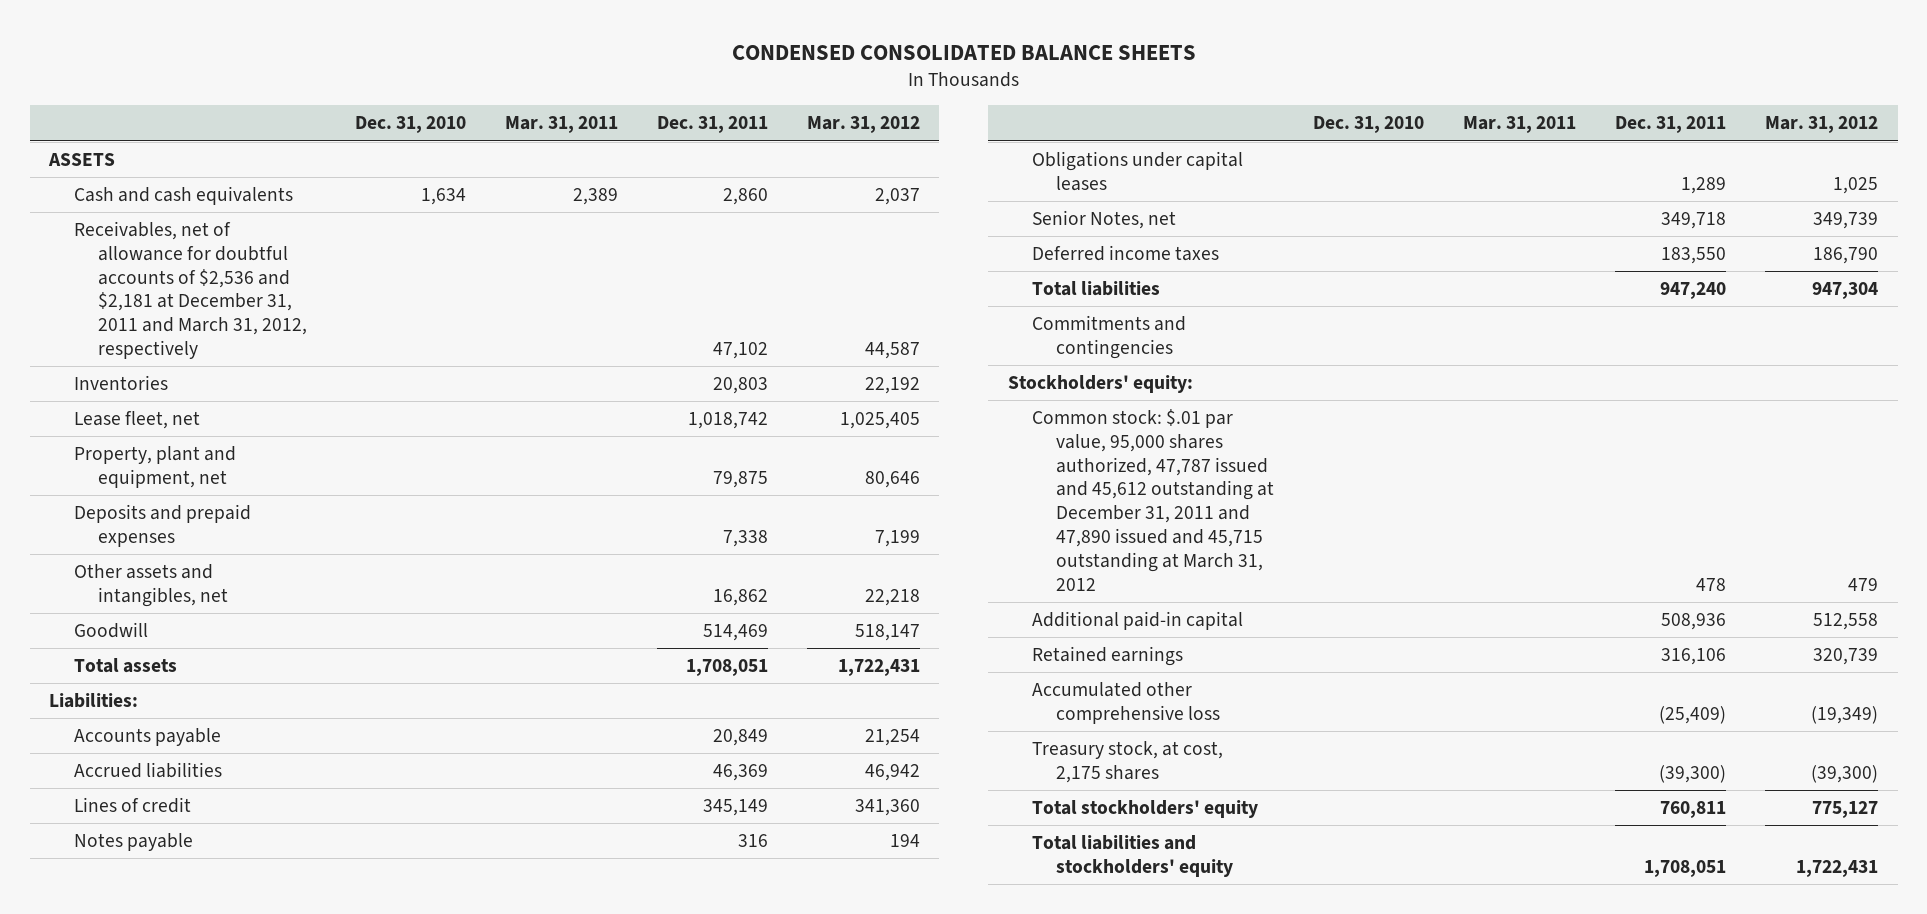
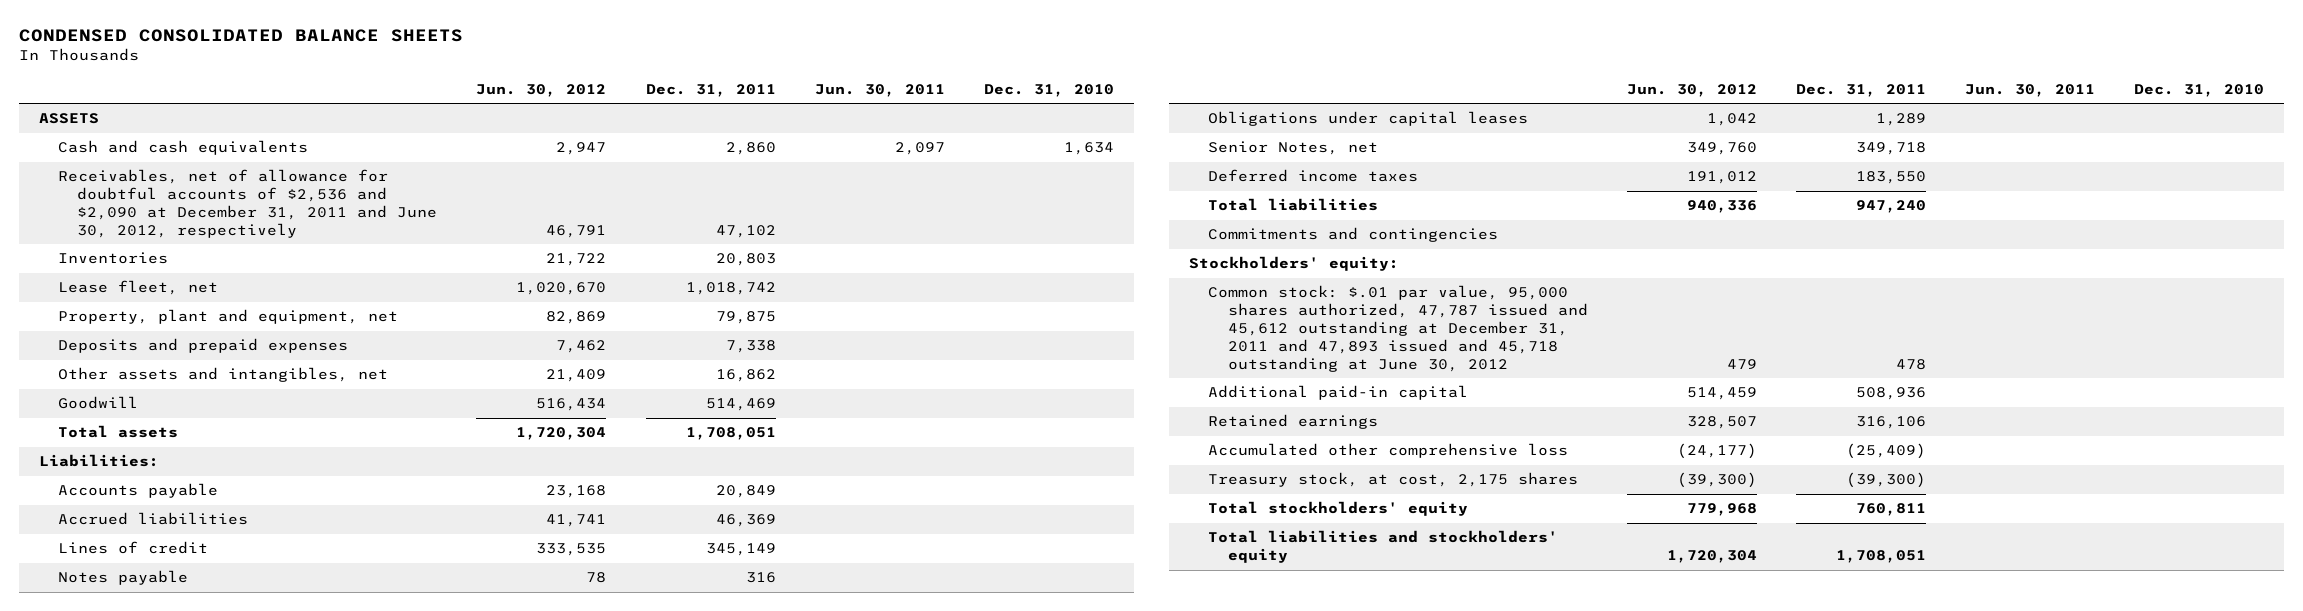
[504,116,618,134] Mar. 31, 2011 -> none
[806,116,920,134] Mar. 31, 2012 -> none
none -> [476,83,607,97] Jun. 30, 2012
none -> [814,83,945,97] Jun. 30, 2011
[73,221,307,359] Receivables, net of allowance for doubtful accounts of $2,536 and $2,181 at December 31, 2011 and March 31, 2012, respectively -> [57,169,438,239] Receivables, net of allowance for doubtful accounts of $2,536 and $2,090 at December 31, 2011 and June 30, 2012, respectively
[1031,409,1275,591] Common stock: $.01 par value, 95,000 shares authorized, 47,787 issued and 45,612 outstanding at December 31, 2011 and 47,890 issued and 45,715 outstanding at March 31, 2012 -> [1208,285,1588,372] Common stock: $.01 par value, 95,000 shares authorized, 47,787 issued and 45,612 outstanding at December 31, 2011 and 47,893 issued and 45,718 outstanding at June 30, 2012

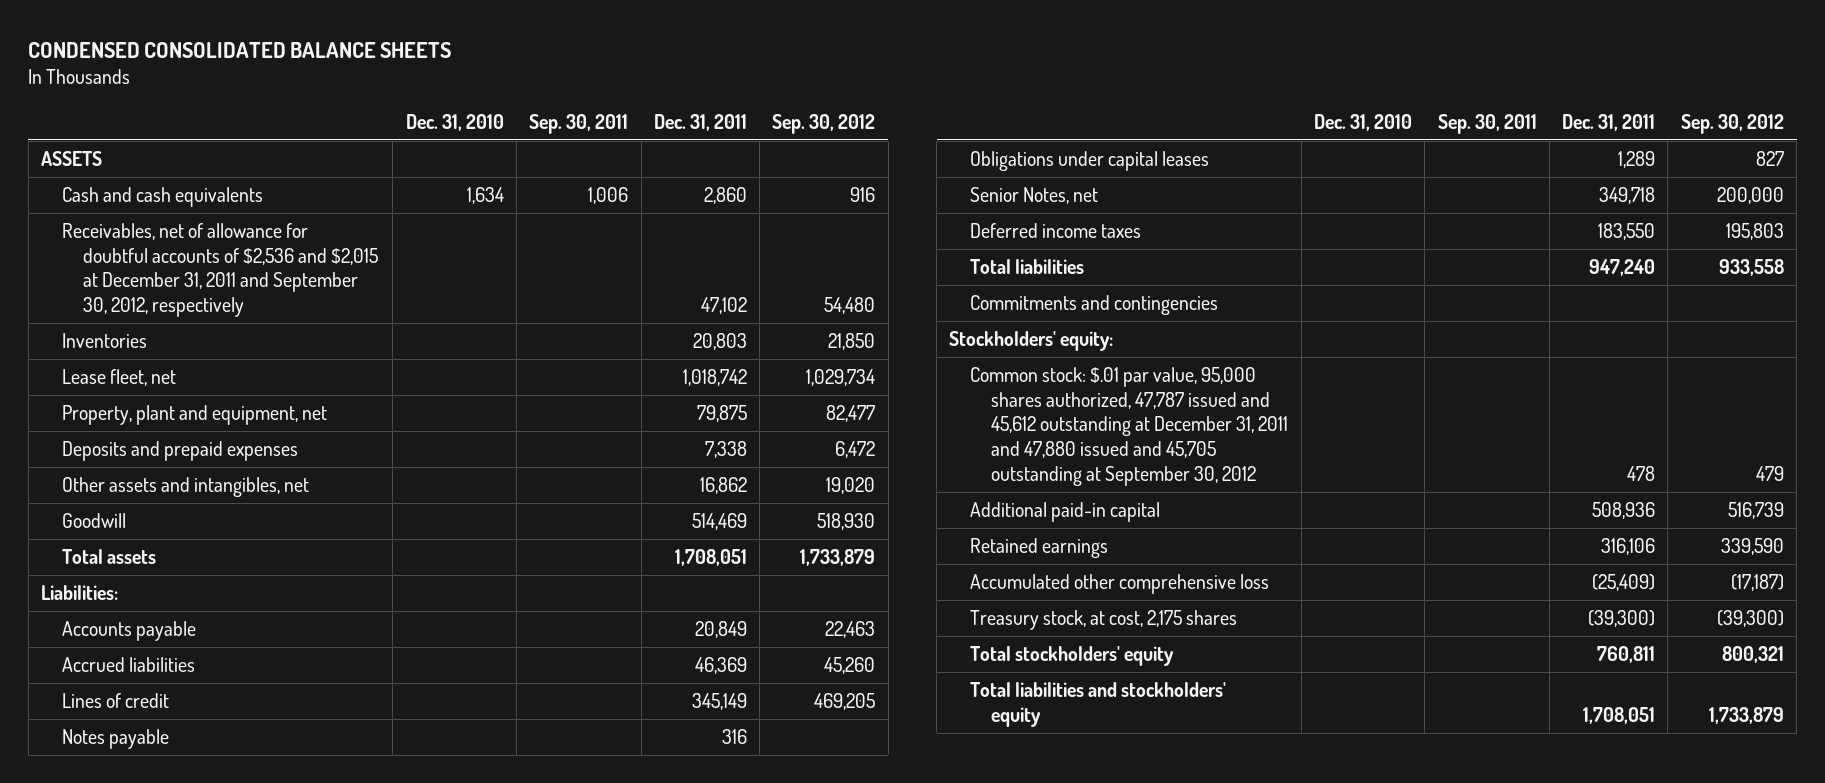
[476,83,607,97] Jun. 30, 2012 -> none
[814,83,945,97] Jun. 30, 2011 -> none
none -> [529,113,629,134] Sep. 30, 2011
none -> [772,113,876,134] Sep. 30, 2012
[57,169,438,239] Receivables, net of allowance for doubtful accounts of $2,536 and $2,090 at December 31, 2011 and June 30, 2012, respectively -> [62,223,379,318] Receivables, net of allowance for doubtful accounts of $2,536 and $2,015 at December 31, 2011 and September 30, 2012, respectively
[1208,285,1588,372] Common stock: $.01 par value, 95,000 shares authorized, 47,787 issued and 45,612 outstanding at December 31, 2011 and 47,893 issued and 45,718 outstanding at June 30, 2012 -> [970,367,1289,486] Common stock: $.01 par value, 95,000 shares authorized, 47,787 issued and 45,612 outstanding at December 31, 2011 and 47,880 issued and 45,705 outstanding at September 30, 2012

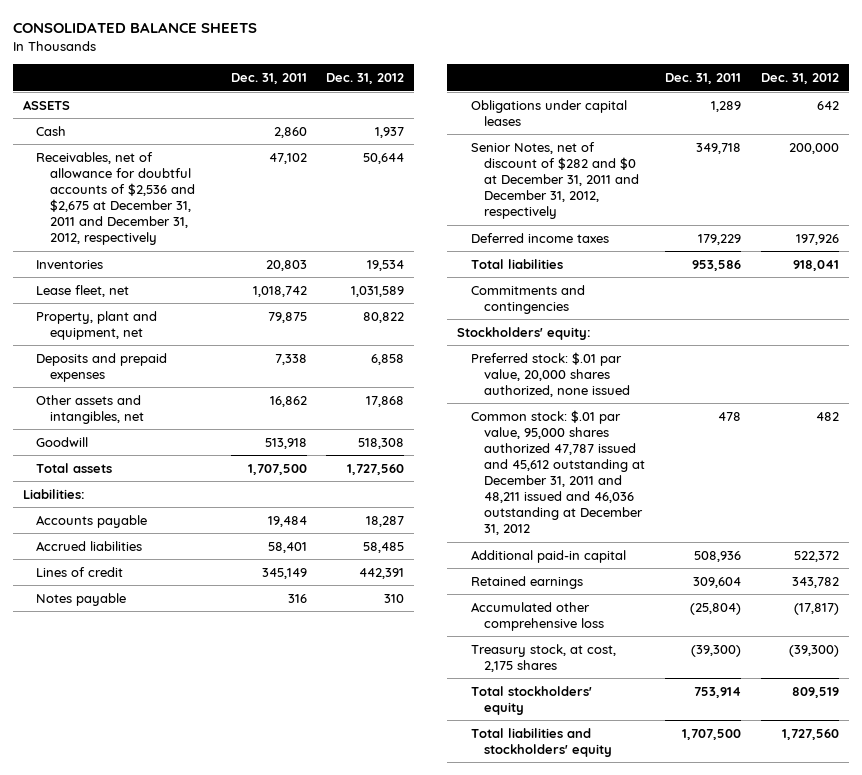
[28,42,452,59] CONDENSED CONSOLIDATED BALANCE SHEETS -> [12,22,257,34] CONSOLIDATED BALANCE SHEETS
[405,113,504,131] Dec. 31, 2010 -> none
[529,113,629,134] Sep. 30, 2011 -> none
[772,113,876,134] Sep. 30, 2012 -> none
none -> [326,73,405,85] Dec. 31, 2012
[62,187,264,208] Cash and cash equivalents -> [36,125,67,136] Cash
[62,223,379,318] Receivables, net of allowance for doubtful accounts of $2,536 and $2,015 at December 31, 2011 and September 30, 2012, respectively -> [36,151,196,246] Receivables, net of allowance for doubtful accounts of $2,536 and $2,675 at December 31, 2011 and December 31, 2012, respectively
[691,513,747,531] 514,469 -> [264,437,307,449] 513,918
[674,549,747,567] 1,708,051 -> [247,463,307,475] 1,707,500
[694,621,747,639] 20,849 -> [267,515,307,527] 19,484
[694,657,747,675] 46,369 -> [267,541,307,553] 58,401
[970,187,1099,205] Senior Notes, net -> [470,141,640,220] Senior Notes, net of discount of $282 and $0 at December 31, 2011 and December 31, 2012, respectively
[1598,223,1656,241] 183,550 -> [698,233,742,245] 179,229
[1589,259,1656,277] 947,240 -> [692,259,742,271] 953,586
none -> [470,351,631,397] Preferred stock: $.01 par value, 20,000 shares authorized, none issued
[970,367,1289,486] Common stock: $.01 par value, 95,000 shares authorized, 47,787 issued and 45,612 outstanding at December 31, 2011 and 47,880 issued and 45,705 outstanding at September 30, 2012 -> [470,409,646,536] Common stock: $.01 par value, 95,000 shares authorized 47,787 issued and 45,612 outstanding at December 31, 2011 and 48,211 issued and 46,036 outstanding at December 31, 2012
[1601,538,1656,556] 316,106 -> [693,576,742,588] 309,604
[1592,574,1656,592] (25,409) -> [690,602,742,615] (25,804)
[1597,646,1656,664] 760,811 -> [694,686,742,698] 753,914
[1583,706,1656,724] 1,708,051 -> [682,728,742,740] 1,707,500

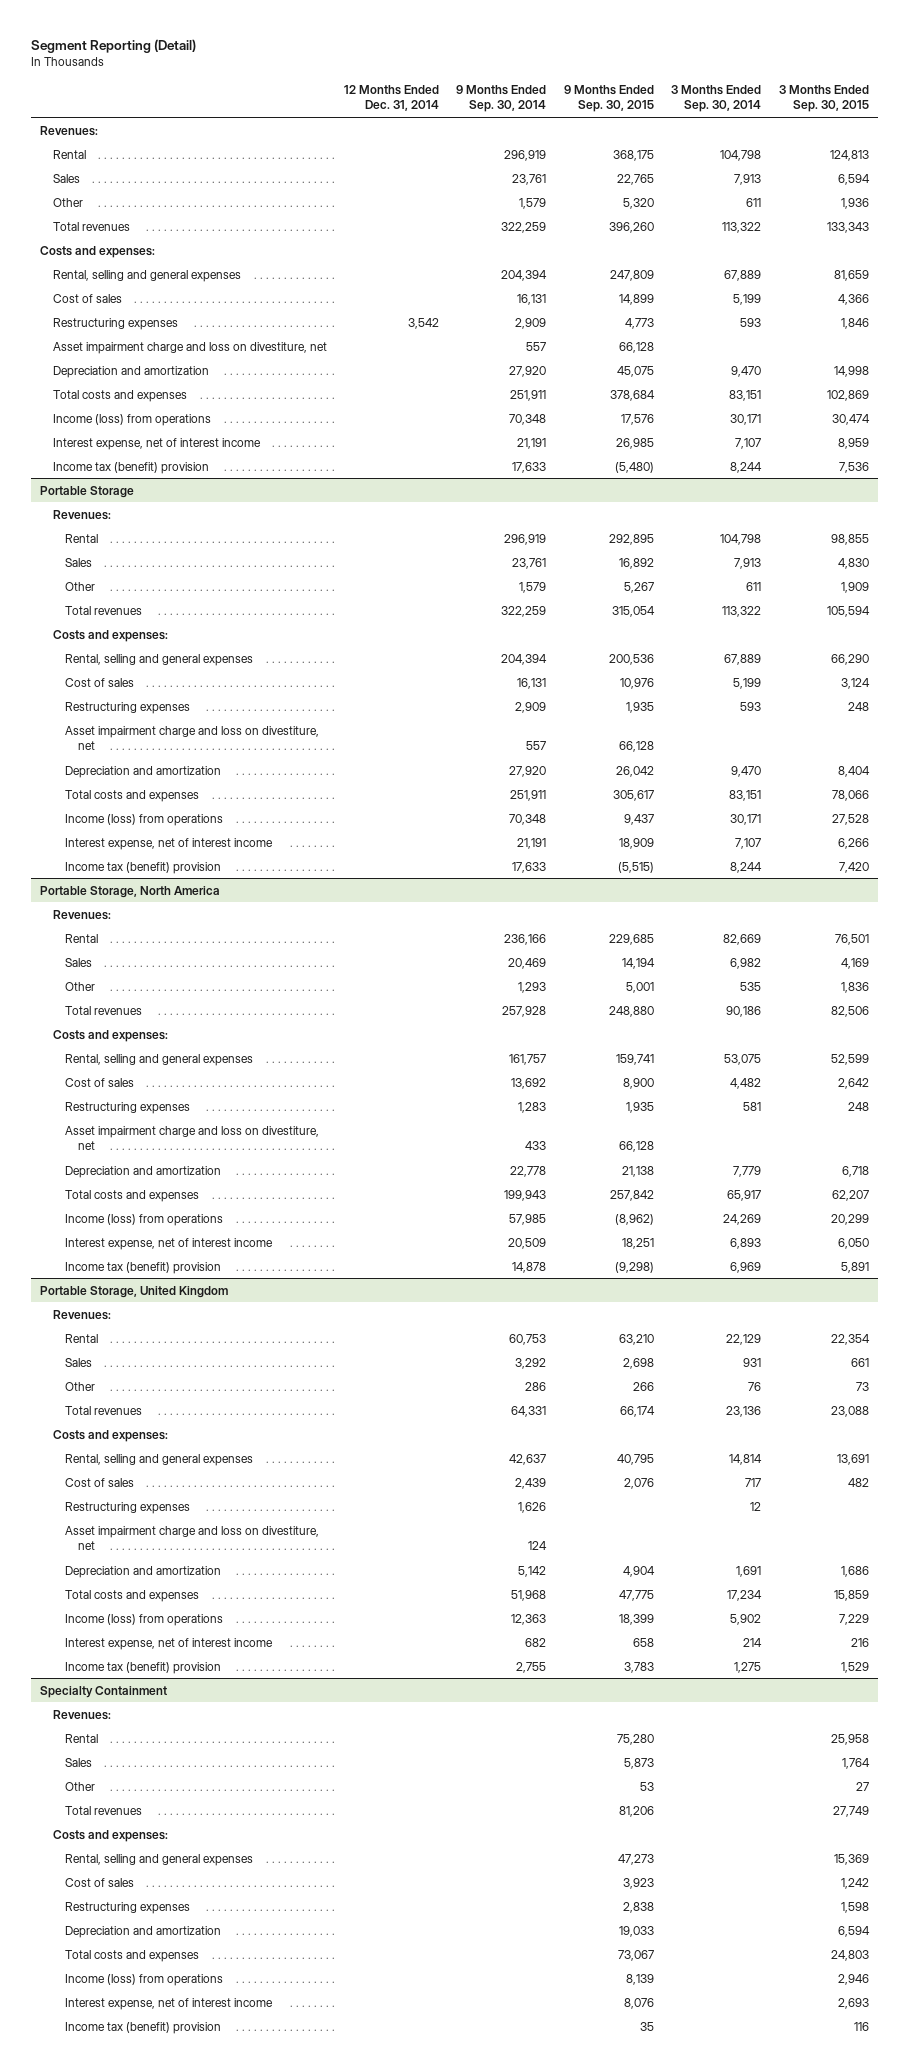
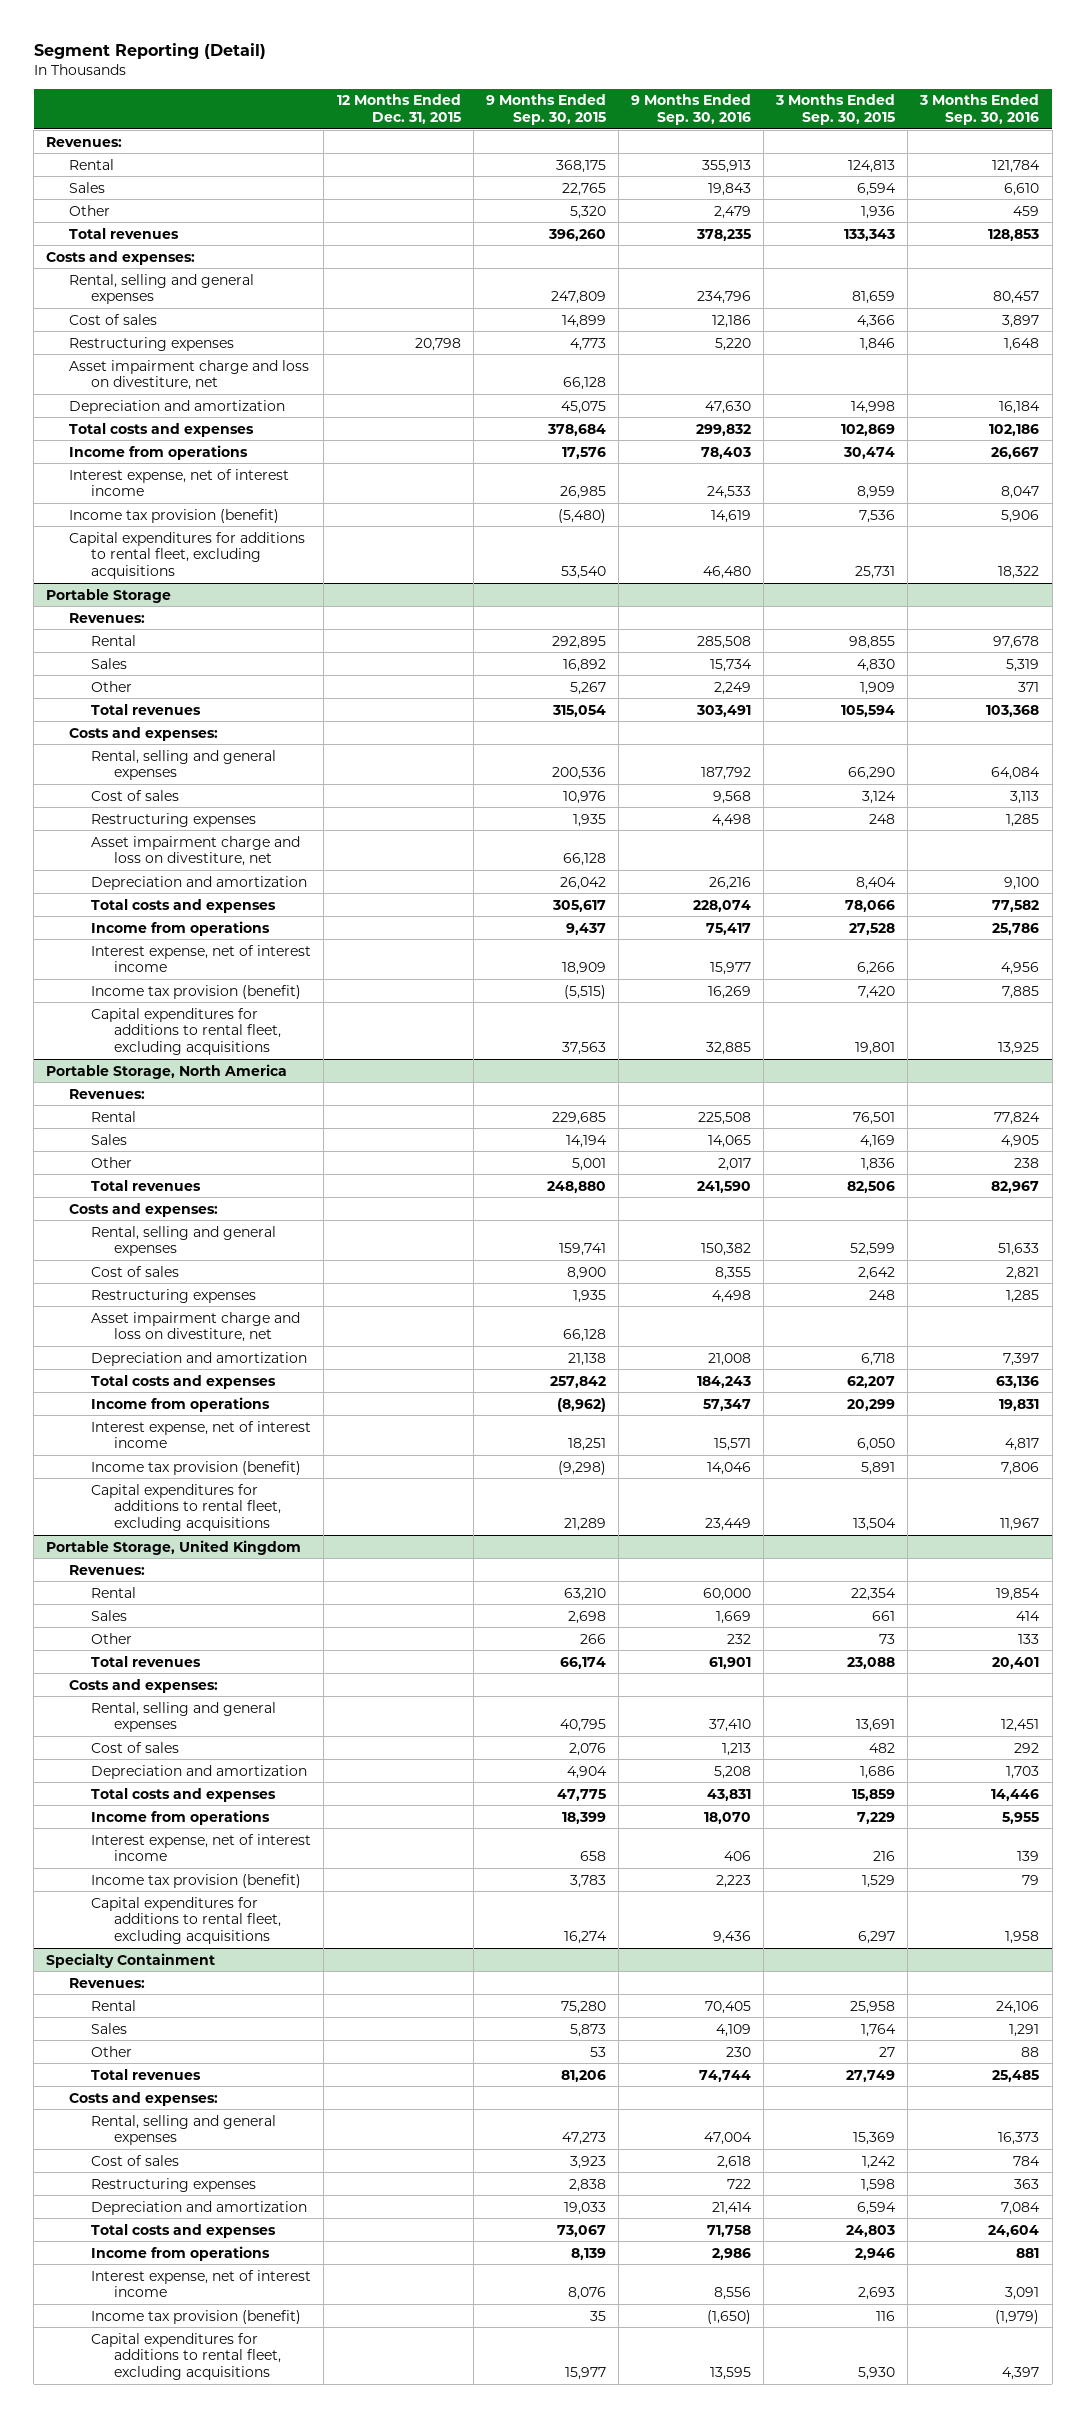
[344,85,440,112] 12 Months Ended Dec. 31, 2014 -> none
[456,85,547,113] 9 Months Ended Sep. 30, 2014 -> none
[671,85,762,113] 3 Months Ended Sep. 30, 2014 -> none
none -> [336,94,461,125] 12 Months Ended Dec. 31, 2015
none -> [630,94,751,126] 9 Months Ended Sep. 30, 2016
none -> [919,94,1040,126] 3 Months Ended Sep. 30, 2016
[52,413,211,426] Income (loss) from operations -> [68,444,248,460] Income from operations
[52,461,209,474] Income tax (benefit) provision -> [68,508,279,523] Income tax provision (benefit)
none -> [68,531,305,580] Capital expenditures for additions to rental fleet, excluding acquisitions
[65,813,224,826] Income (loss) from operations -> [91,920,271,936] Income from operations
[65,861,222,874] Income tax (benefit) provision -> [91,984,302,999] Income tax provision (benefit)
none -> [91,1007,281,1056] Capital expenditures for additions to rental fleet, excluding acquisitions
[65,1213,224,1226] Income (loss) from operations -> [91,1396,271,1412] Income from operations
[65,1261,222,1274] Income tax (benefit) provision -> [91,1460,302,1475] Income tax provision (benefit)
none -> [91,1483,281,1532] Capital expenditures for additions to rental fleet, excluding acquisitions
[65,1501,191,1514] Restructuring expenses -> none
[65,1525,320,1550] Asset impairment charge and loss on divestiture, net -> none
[65,1613,224,1626] Income (loss) from operations -> [91,1809,271,1825] Income from operations
[65,1661,222,1674] Income tax (benefit) provision -> [91,1873,302,1888] Income tax provision (benefit)
none -> [91,1896,281,1945] Capital expenditures for additions to rental fleet, excluding acquisitions
[65,1973,224,1986] Income (loss) from operations -> [91,2245,271,2261] Income from operations
[65,2021,222,2034] Income tax (benefit) provision -> [91,2309,302,2324] Income tax provision (benefit)
none -> [91,2332,281,2381] Capital expenditures for additions to rental fleet, excluding acquisitions

